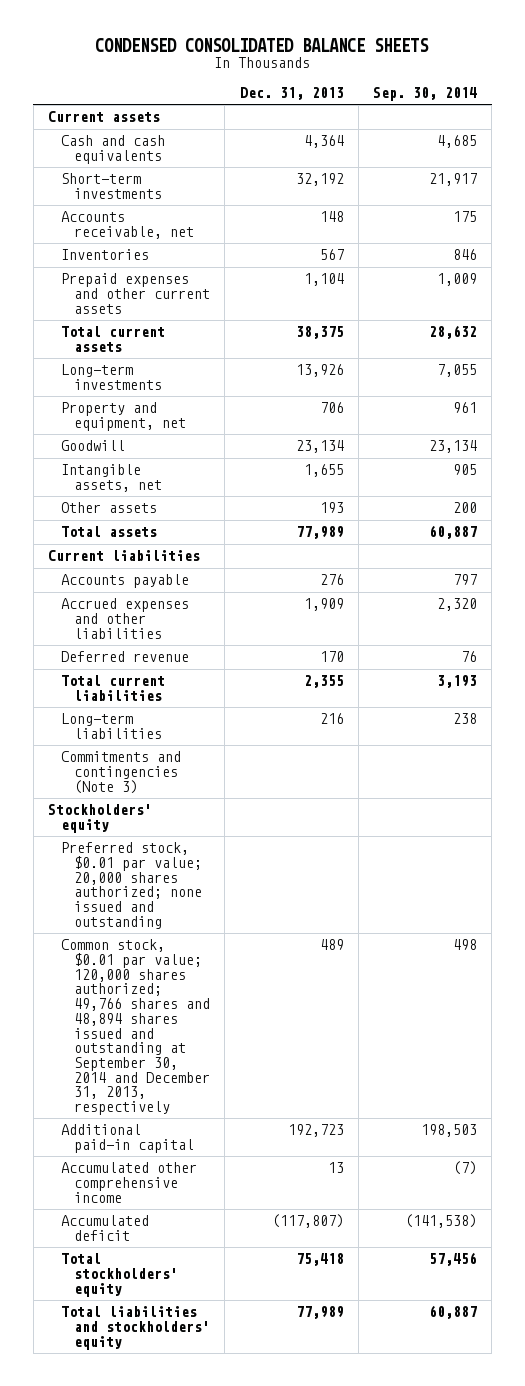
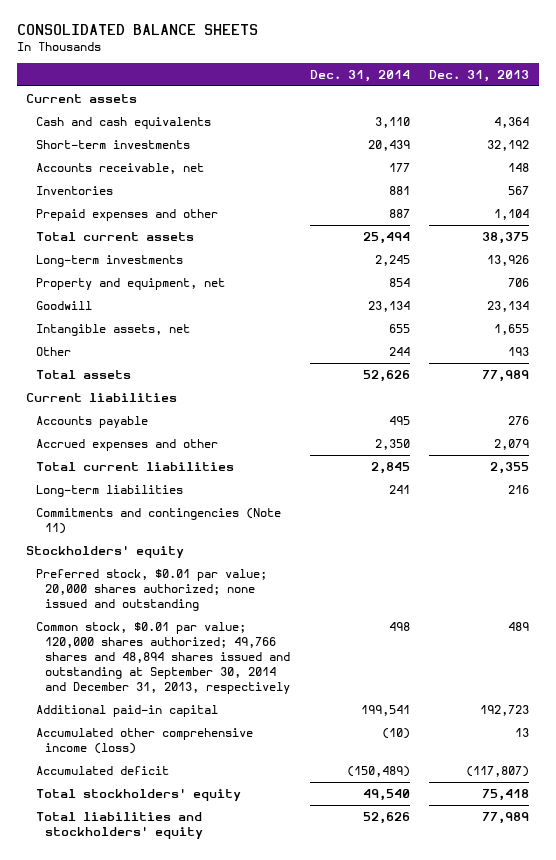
[95,38,430,53] CONDENSED CONSOLIDATED BALANCE SHEETS -> [16,23,258,35] CONSOLIDATED BALANCE SHEETS
[372,86,477,101] Sep. 30, 2014 -> none
none -> [309,69,410,82] Dec. 31, 2014
[61,273,211,314] Prepaid expenses and other current assets -> [35,209,218,222] Prepaid expenses and other
[61,502,158,514] Other assets -> [35,347,71,357] Other
[61,651,190,663] Deferred revenue -> none
[61,598,190,639] Accrued expenses and other liabilities -> [35,439,218,452] Accrued expenses and other
[303,598,344,612] 1,909 -> [494,439,530,451] 2,079
[61,751,182,794] Commitments and contingencies (Note 3) -> [35,508,281,535] Commitments and contingencies (Note 11)
[61,1162,198,1203] Accumulated other comprehensive income -> [35,728,253,755] Accumulated other comprehensive income (loss)

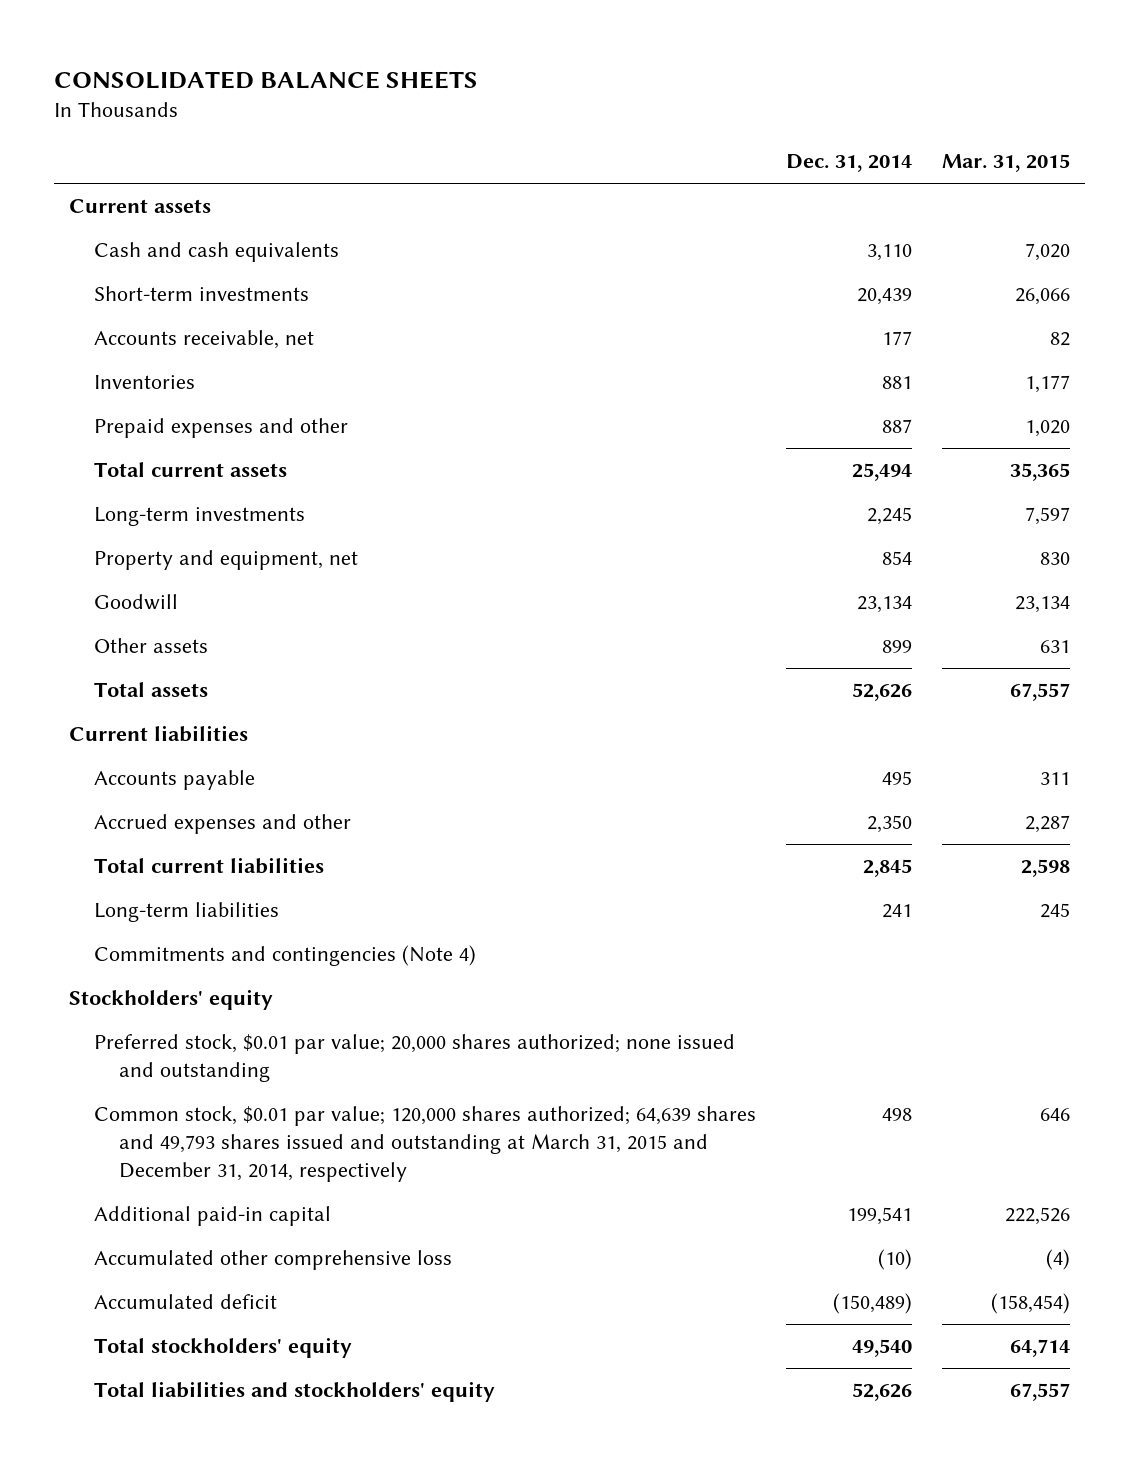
[429,69,530,82] Dec. 31, 2013 -> none
none -> [941,154,1070,173] Mar. 31, 2015
[35,324,190,337] Intangible assets, net -> none
[35,347,71,357] Other -> [93,638,208,654] Other assets
[388,347,410,357] 244 -> [881,640,912,654] 899
[35,508,281,535] Commitments and contingencies (Note 11) -> [93,945,476,967] Commitments and contingencies (Note 4)
[35,622,290,695] Common stock, $0.01 par value; 120,000 shares authorized; 49,766 shares and 48,894 shares issued and outstanding at September 30, 2014 and December 31, 2013, respectively -> [93,1106,756,1183] Common stock, $0.01 par value; 120,000 shares authorized; 64,639 shares and 49,793 shares issued and outstanding at March 31, 2015 and December 31, 2014, respectively
[35,728,253,755] Accumulated other comprehensive income (loss) -> [93,1250,452,1271] Accumulated other comprehensive loss

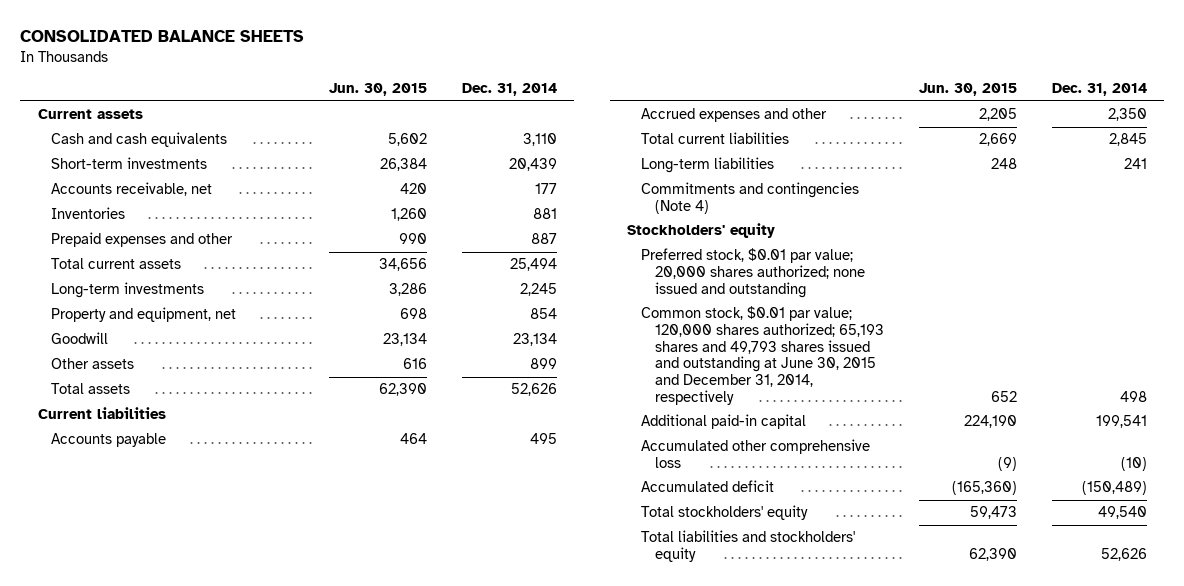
[941,154,1070,173] Mar. 31, 2015 -> none
none -> [329,83,428,97] Jun. 30, 2015
[93,1106,756,1183] Common stock, $0.01 par value; 120,000 shares authorized; 64,639 shares and 49,793 shares issued and outstanding at March 31, 2015 and December 31, 2014, respectively -> [641,306,885,405] Common stock, $0.01 par value; 120,000 shares authorized; 65,193 shares and 49,793 shares issued and outstanding at June 30, 2015 and December 31, 2014, respectively

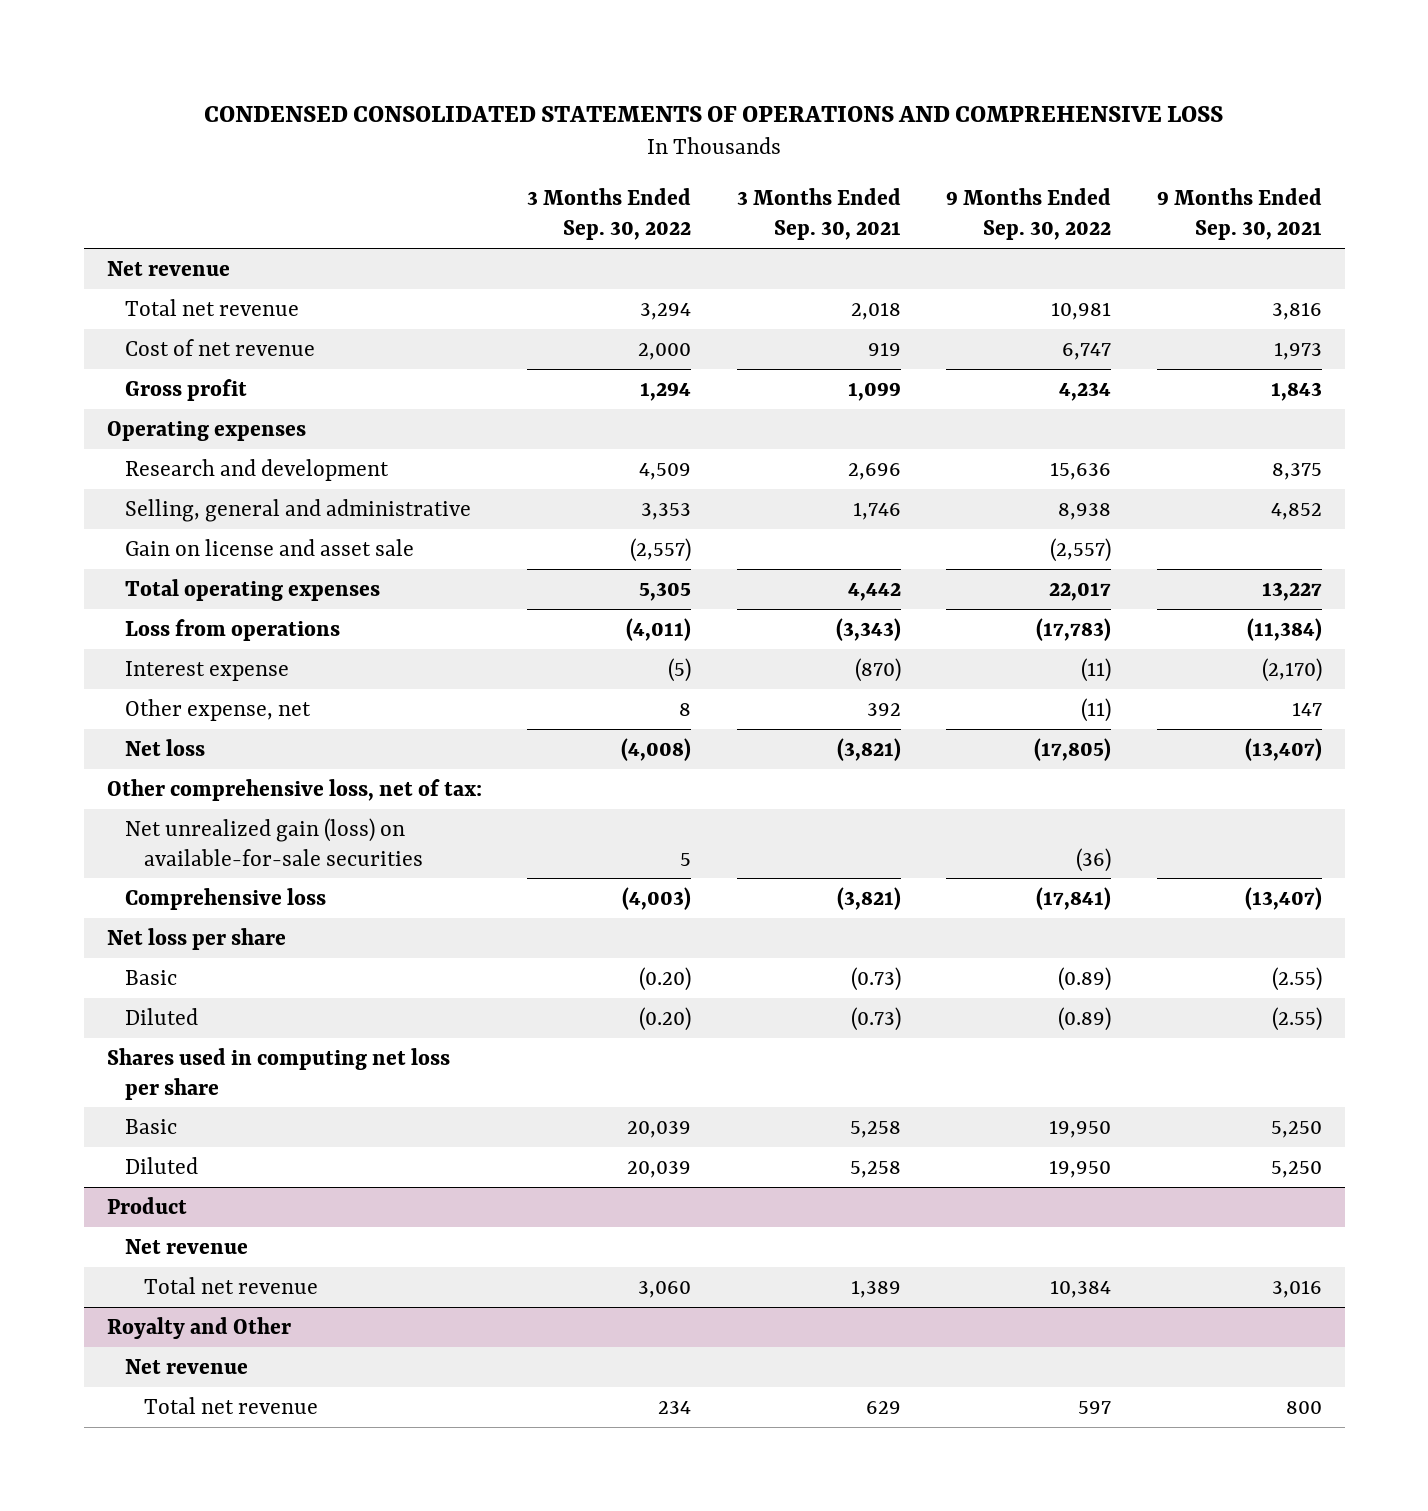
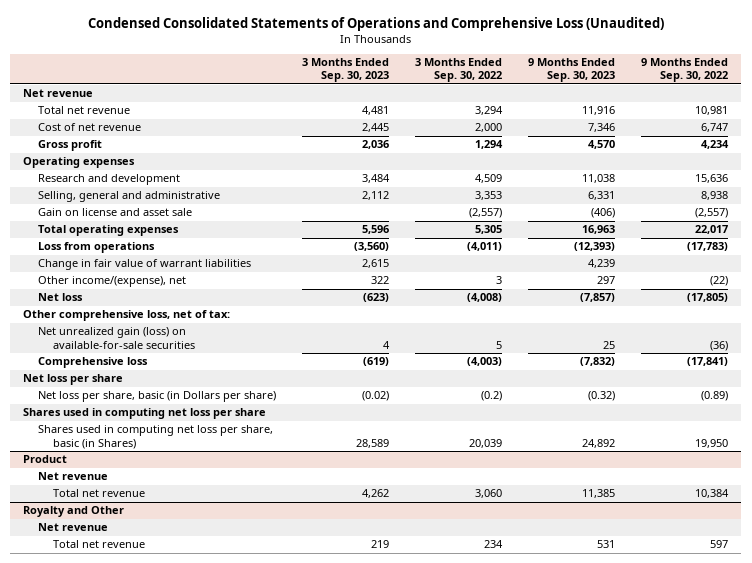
[204,105,1224,122] CONDENSED CONSOLIDATED STATEMENTS OF OPERATIONS AND COMPREHENSIVE LOSS -> [87,16,664,31] Condensed Consolidated Statements of Operations and Comprehensive Loss (Unaudited)
[736,188,901,241] 3 Months Ended Sep. 30, 2021 -> none
[1156,188,1322,241] 9 Months Ended Sep. 30, 2021 -> none
none -> [302,58,390,83] 3 Months Ended Sep. 30, 2023
none -> [528,58,616,83] 9 Months Ended Sep. 30, 2023
[125,660,290,681] Interest expense -> none
none -> [37,259,251,271] Change in fair value of warrant liabilities
[125,698,312,721] Other expense, net -> [37,276,186,288] Other income/(expense), net
[679,702,692,716] 8 -> [496,276,503,285] 3
[1081,697,1112,722] (11) -> [710,276,729,287] (22)
[125,969,178,985] Basic -> none
[125,1007,199,1025] Diluted -> none
none -> [37,391,276,403] Net loss per share, basic (in Dollars per share)
[125,1156,199,1174] Diluted -> none
[125,1118,178,1134] Basic -> [37,425,273,449] Shares used in computing net loss per share, basic (in Shares)

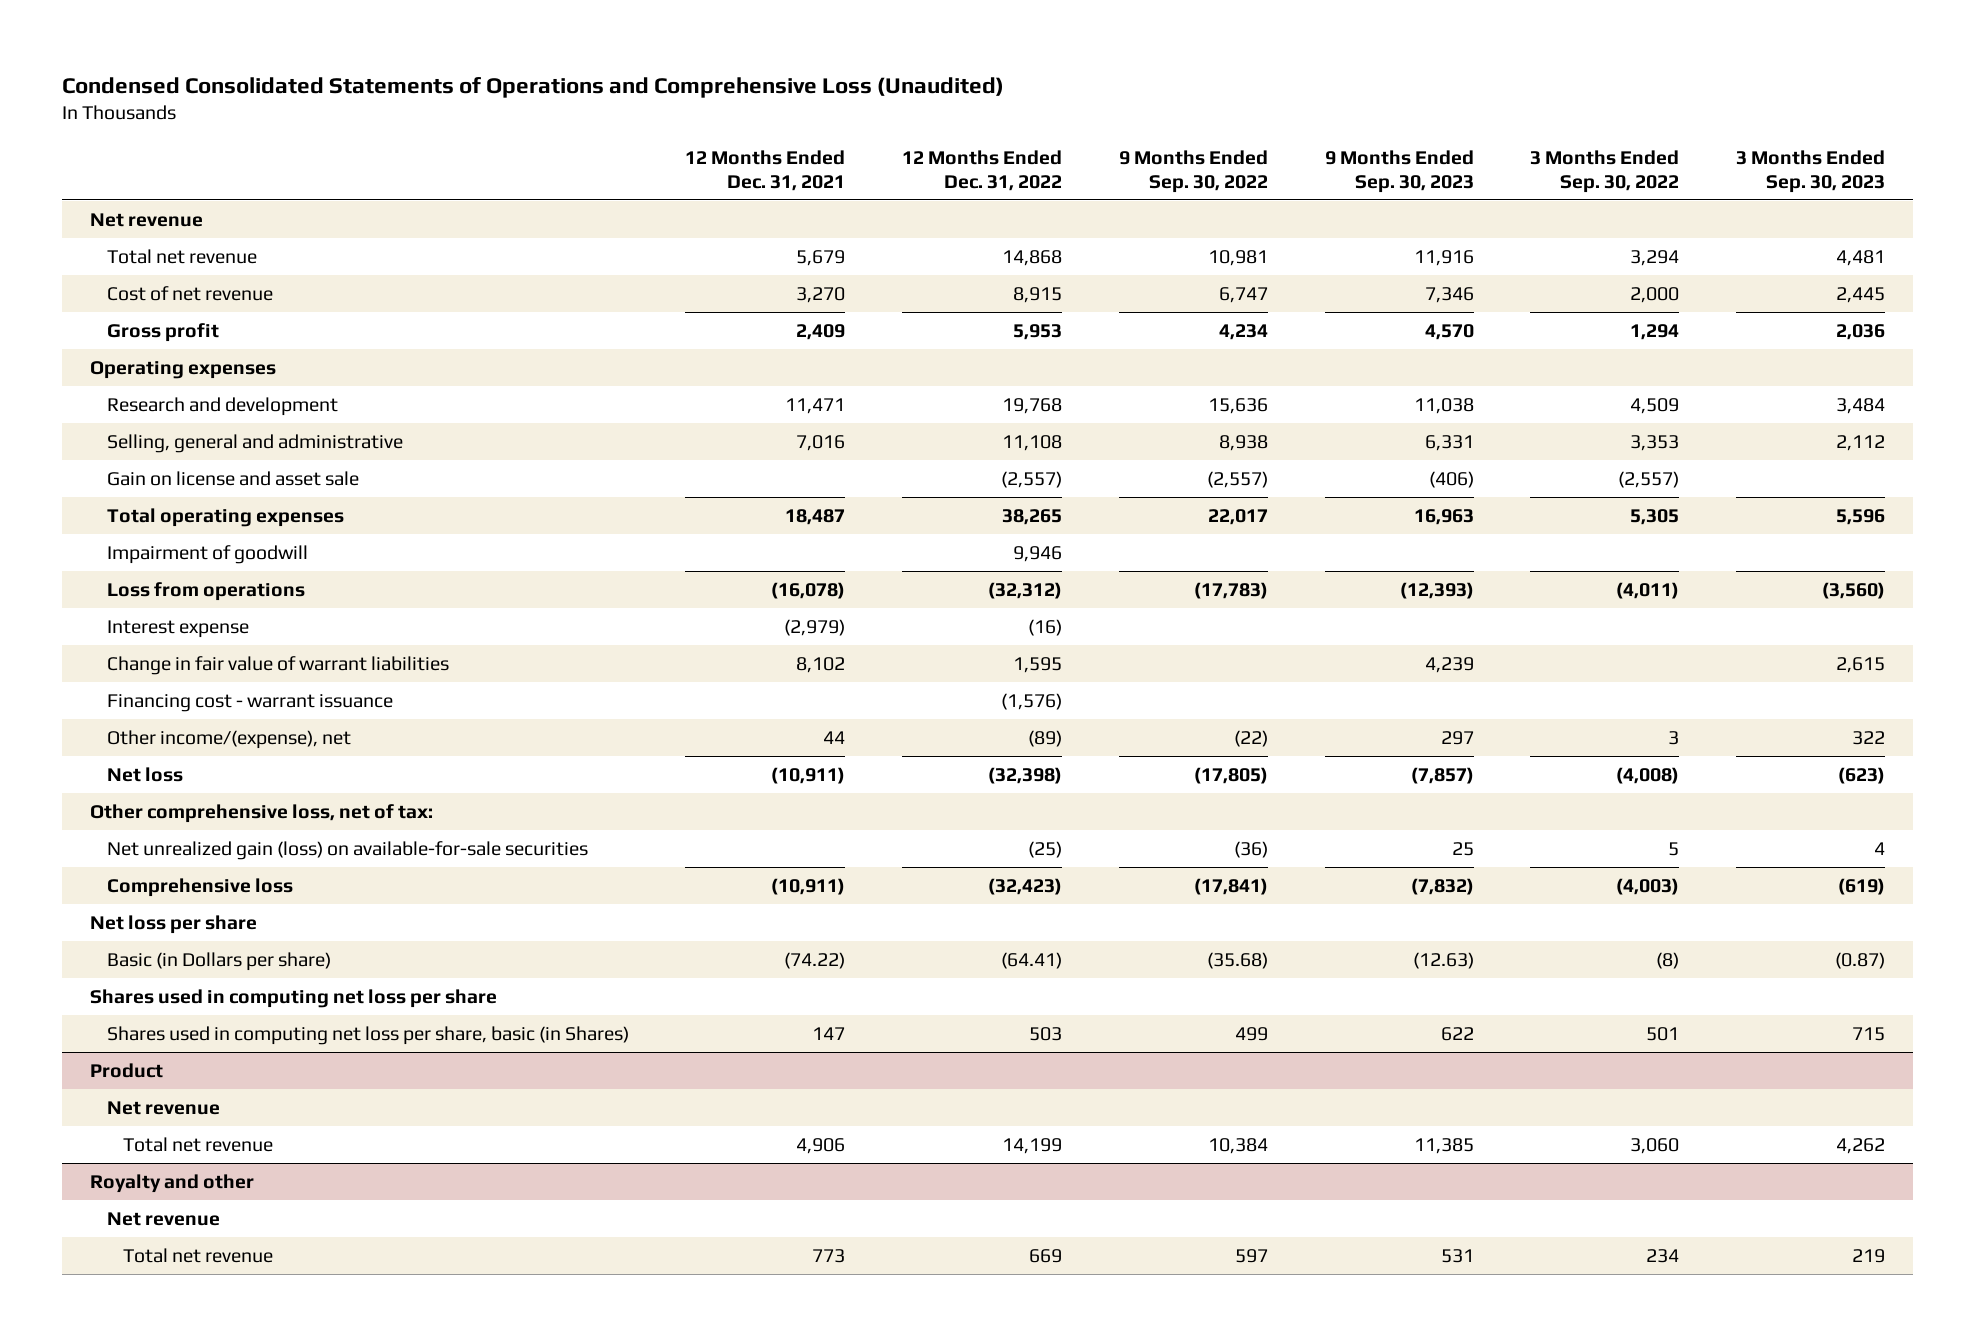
none -> [685,149,846,191] 12 Months Ended Dec. 31, 2021
none -> [902,149,1063,191] 12 Months Ended Dec. 31, 2022
none -> [106,544,308,564] Impairment of goodwill
none -> [106,619,249,638] Interest expense
none -> [106,693,393,712] Financing cost - warrant issuance
[37,391,276,403] Net loss per share, basic (in Dollars per share) -> [106,951,331,971] Basic (in Dollars per share)
[362,391,390,402] (0.02) -> [1834,951,1885,969] (0.87)
[481,391,503,402] (0.2) -> [1656,951,1680,969] (8)
[588,391,616,402] (0.32) -> [1412,951,1474,969] (12.63)
[701,391,729,402] (0.89) -> [1206,951,1268,969] (35.68)
[356,438,390,448] 28,589 -> [1851,1026,1885,1041] 715
[469,438,503,448] 20,039 -> [1646,1026,1680,1041] 501
[582,438,616,448] 24,892 -> [1440,1026,1474,1041] 622
[695,438,729,448] 19,950 -> [1234,1026,1268,1041] 499
[23,506,125,518] Royalty and Other -> [90,1173,255,1193] Royalty and other

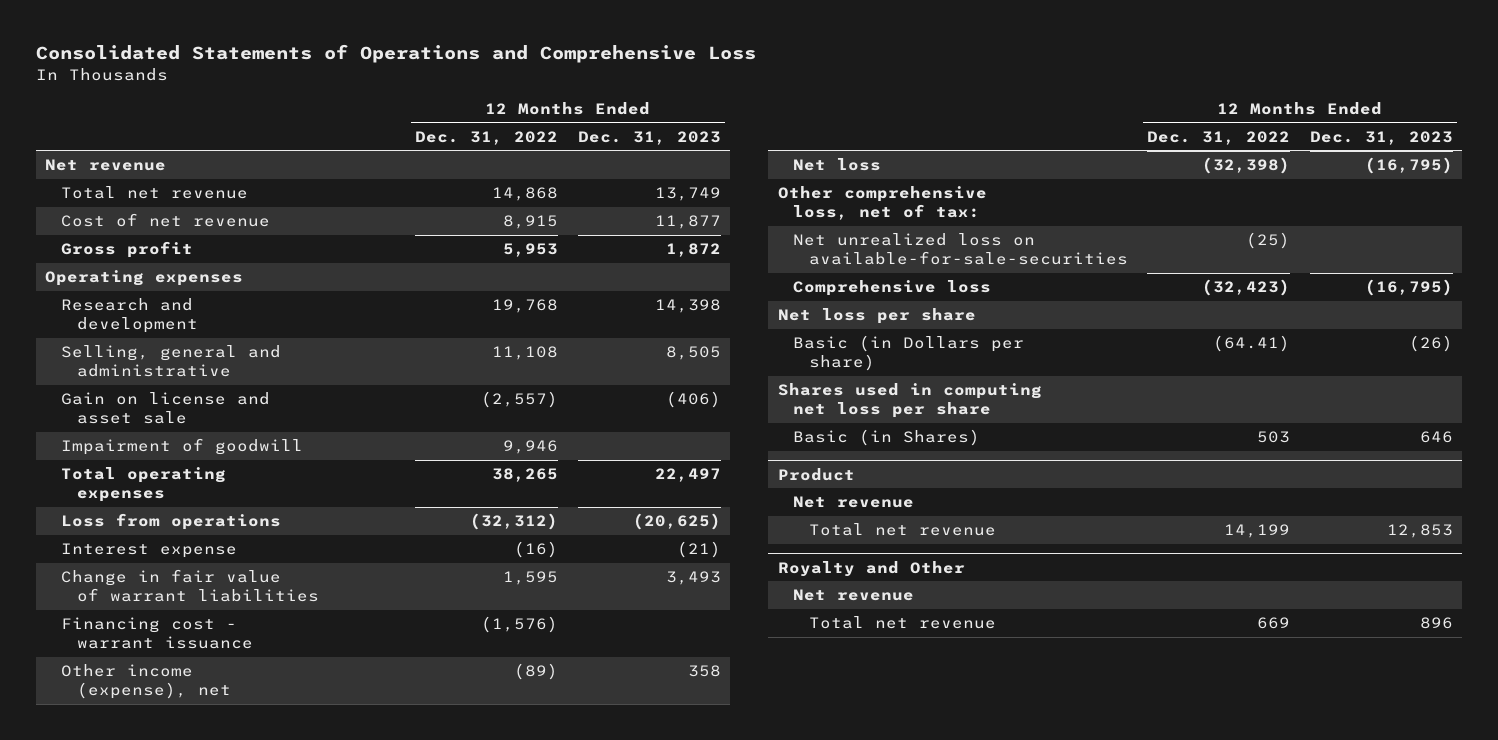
[62,76,1005,98] Condensed Consolidated Statements of Operations and Comprehensive Loss (Unaudited) -> [35,44,756,64] Consolidated Statements of Operations and Comprehensive Loss
[685,149,846,191] 12 Months Ended Dec. 31, 2021 -> none
[1118,149,1268,193] 9 Months Ended Sep. 30, 2022 -> none
[1324,149,1474,193] 9 Months Ended Sep. 30, 2023 -> none
[1530,149,1680,193] 3 Months Ended Sep. 30, 2022 -> none
[1735,149,1885,193] 3 Months Ended Sep. 30, 2023 -> none
none -> [577,130,721,145] Dec. 31, 2023
[106,507,344,527] Total operating expenses -> [61,467,227,503] Total operating expenses
[106,729,351,749] Other income/(expense), net -> [61,664,232,700] Other income (expense), net
[106,840,588,860] Net unrealized gain (loss) on available-for-sale securities -> [793,233,1129,266] Net unrealized loss on available-for-sale-securities
[106,1025,629,1045] Shares used in computing net loss per share, basic (in Shares) -> [793,429,981,447] Basic (in Shares)
[90,1173,255,1193] Royalty and other -> [777,560,965,577] Royalty and Other

